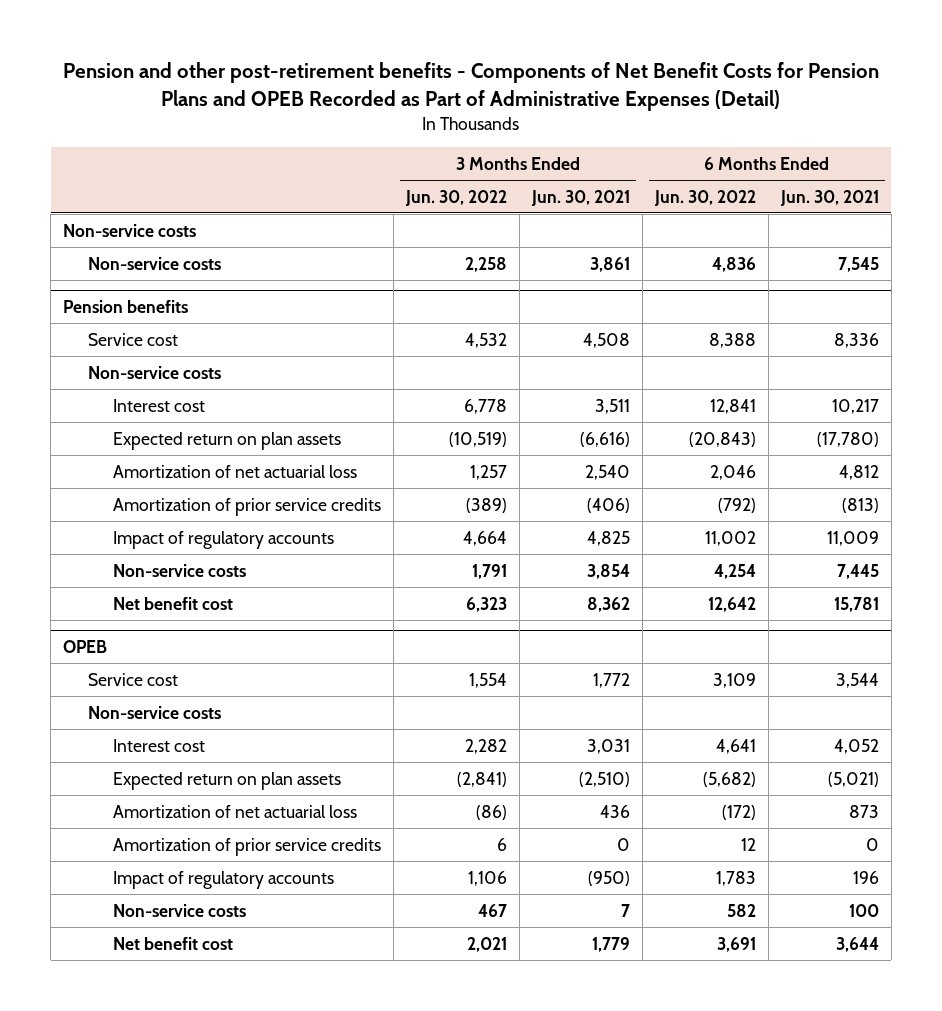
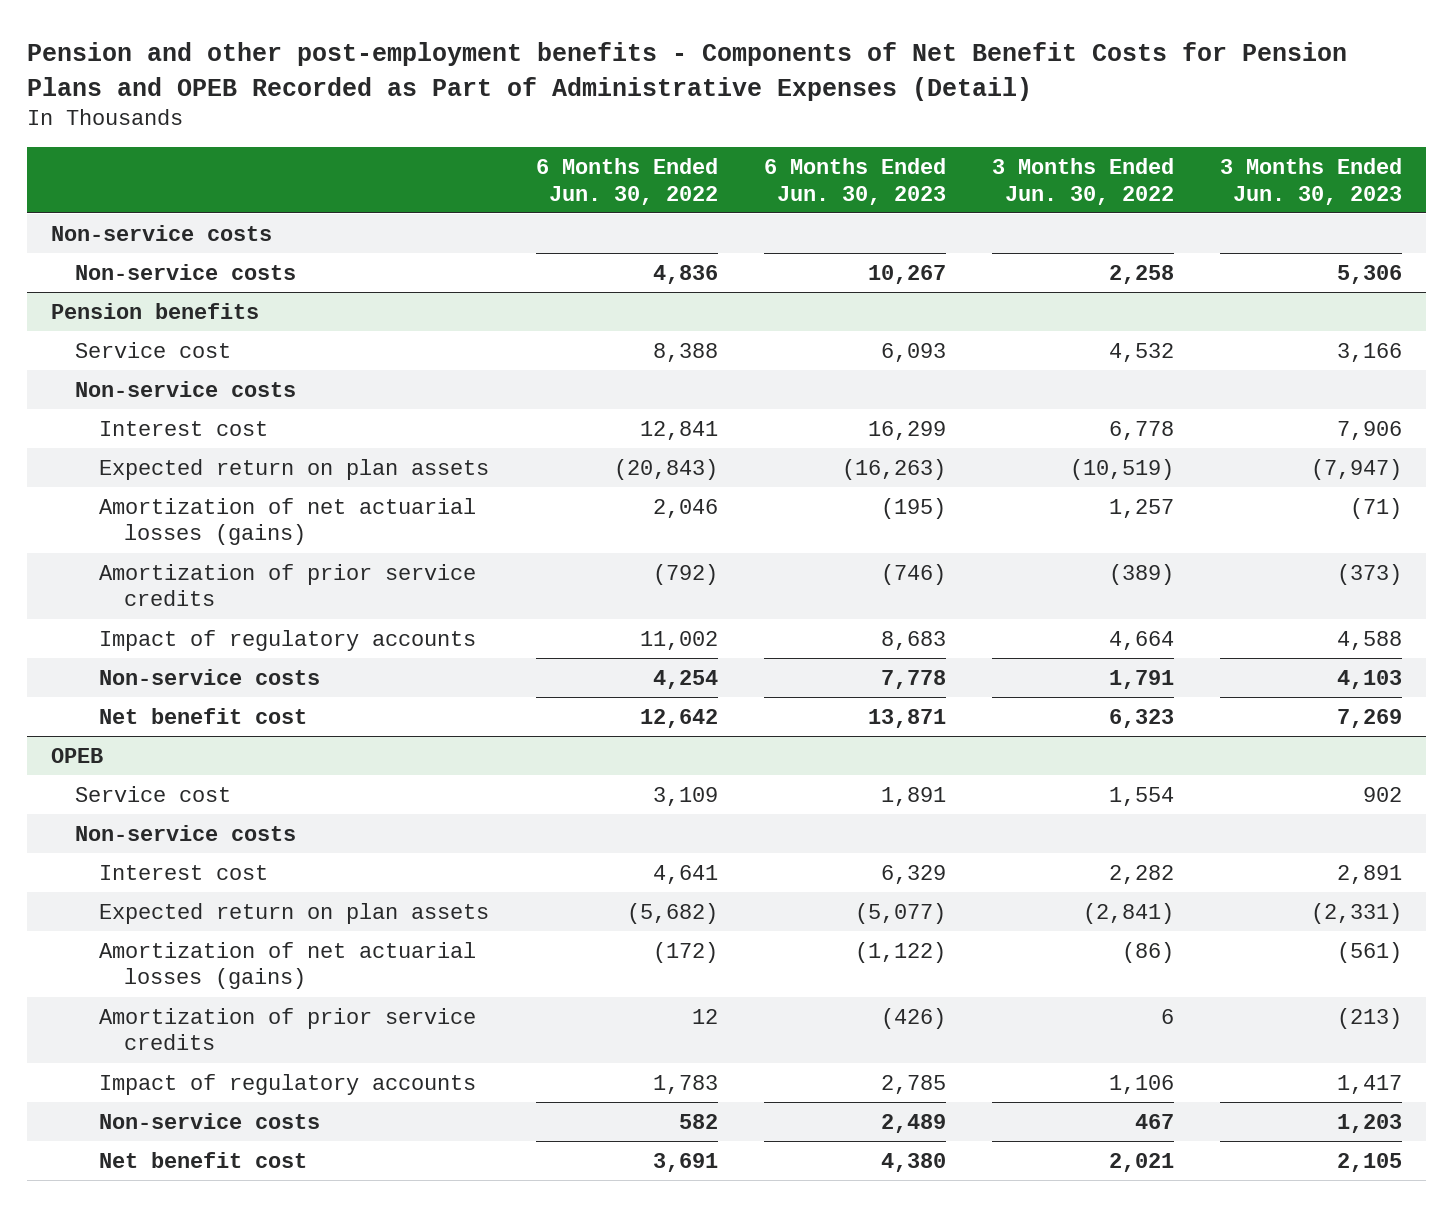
[62,62,879,111] Pension and other post-retirement benefits - Components of Net Benefit Costs for Pension Plans and OPEB Recorded as Part of Administrative Expenses (Detail) -> [27,42,1348,101] Pension and other post-employment benefits - Components of Net Benefit Costs for Pension Plans and OPEB Recorded as Part of Administrative Expenses (Detail)
[531,189,631,206] Jun. 30, 2021 -> none
[779,189,879,206] Jun. 30, 2021 -> none
none -> [763,157,946,205] 6 Months Ended Jun. 30, 2023
none -> [1220,157,1403,205] 3 Months Ended Jun. 30, 2023
[113,464,358,478] Amortization of net actuarial loss -> [99,497,477,546] Amortization of net actuarial losses (gains)
[113,804,358,818] Amortization of net actuarial loss -> [99,941,477,990] Amortization of net actuarial losses (gains)

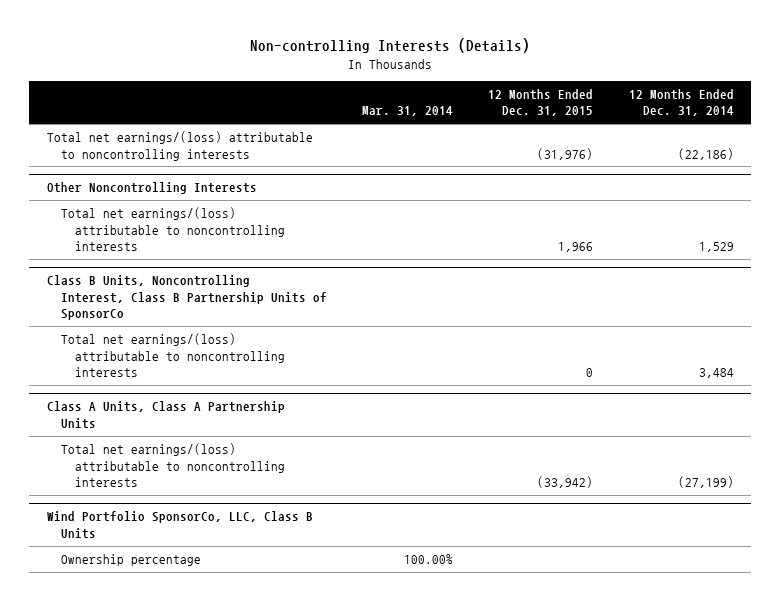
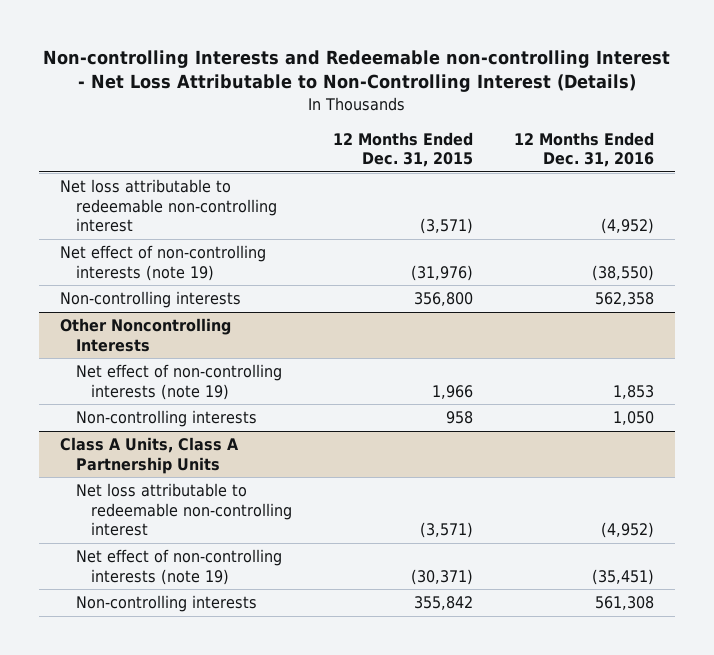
[250,37,531,53] Non-controlling Interests (Details) -> [43,49,671,93] Non-controlling Interests and Redeemable non-controlling Interest - Net Loss Attributable to Non-Controlling Interest (Details)
[362,106,454,117] Mar. 31, 2014 -> none
[628,89,734,117] 12 Months Ended Dec. 31, 2014 -> none
none -> [514,131,655,168] 12 Months Ended Dec. 31, 2016
none -> [59,179,277,232] Net loss attributable to redeemable non-controlling interest
[47,131,314,161] Total net earnings/(loss) attributable to noncontrolling interests -> [59,245,266,281] Net effect of non-controlling interests (note 19)
none -> [59,291,241,309] Non-controlling interests
[47,275,327,321] Class B Units, Noncontrolling Interest, Class B Partnership Units of SponsorCo -> none
[60,333,285,377] Total net earnings/(loss) attributable to noncontrolling interests -> none
[60,207,285,251] Total net earnings/(loss) attributable to noncontrolling interests -> [75,364,282,400] Net effect of non-controlling interests (note 19)
none -> [75,410,257,428] Non-controlling interests
[60,443,285,487] Total net earnings/(loss) attributable to noncontrolling interests -> none
[47,511,314,539] Wind Portfolio SponsorCo, LLC, Class B Units -> none
[60,554,201,567] Ownership percentage -> none
none -> [75,483,293,536] Net loss attributable to redeemable non-controlling interest
none -> [75,549,282,585] Net effect of non-controlling interests (note 19)
none -> [75,595,257,613] Non-controlling interests

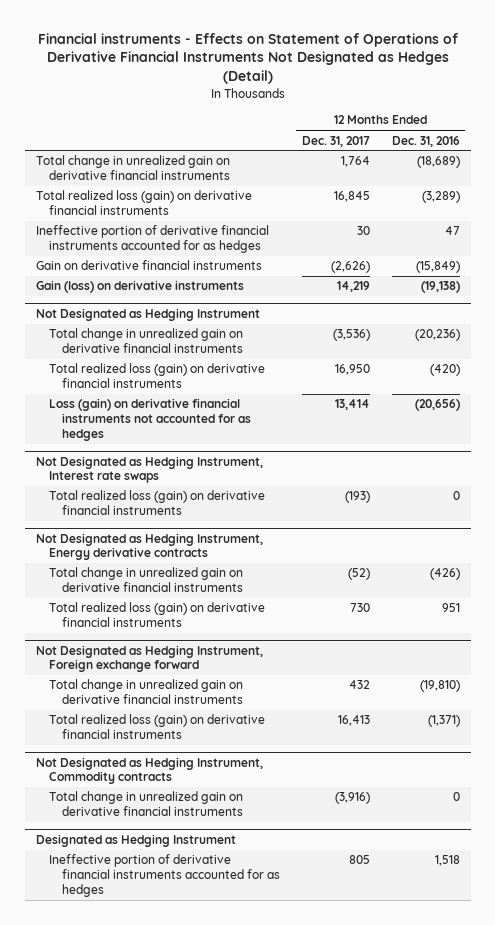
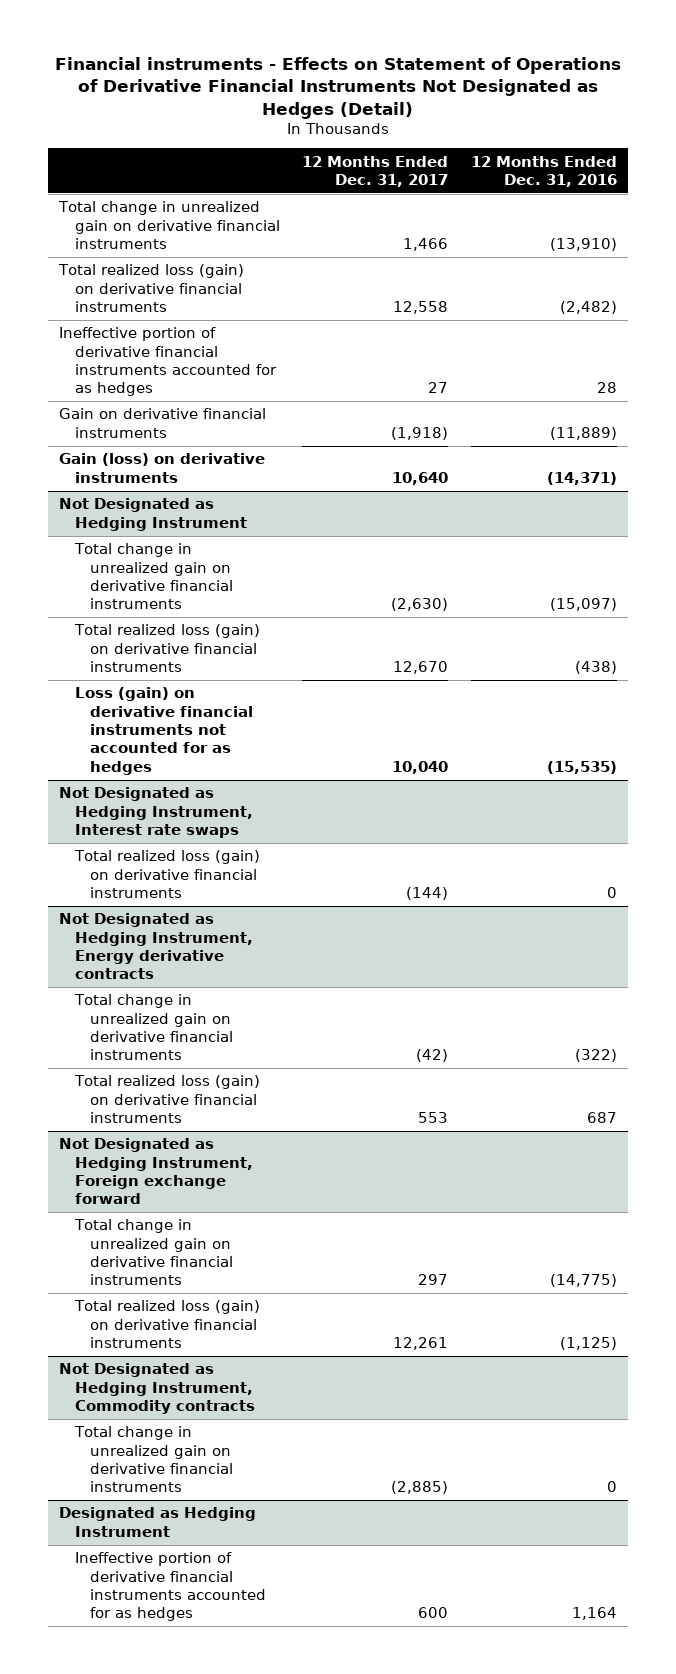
[340,156,370,168] 1,764 -> [403,238,449,252] 1,466
[416,156,460,169] (18,689) -> [550,238,618,252] (13,910)
[333,191,370,203] 16,845 -> [393,301,449,315] 12,558
[421,191,460,204] (3,289) -> [560,301,618,315] (2,482)
[356,226,370,236] 30 -> [428,382,449,394] 27
[444,226,460,236] 47 -> [597,382,618,394] 28
[330,261,370,274] (2,626) -> [391,426,449,440] (1,918)
[415,261,460,274] (15,849) -> [550,426,618,440] (11,889)
[336,281,370,293] 14,219 -> [392,471,449,485] 10,640
[420,281,460,294] (19,138) -> [547,471,618,485] (14,371)
[332,329,370,342] (3,536) -> [391,598,449,612] (2,630)
[414,329,460,342] (20,236) -> [550,598,618,612] (15,097)
[334,364,370,376] 16,950 -> [393,661,449,675] 12,670
[429,364,460,377] (420) -> [575,661,618,675] (438)
[334,399,370,411] 13,414 -> [392,760,449,774] 10,040
[414,399,460,412] (20,656) -> [547,760,618,774] (15,535)
[344,491,370,504] (193) -> [406,887,449,901] (144)
[347,568,370,581] (52) -> [416,1049,449,1063] (42)
[429,568,460,581] (426) -> [575,1049,618,1063] (322)
[349,603,370,613] 730 -> [418,1112,449,1124] 553
[441,603,460,613] 951 -> [587,1112,618,1124] 687
[348,680,370,690] 432 -> [418,1274,449,1286] 297
[419,680,460,693] (19,810) -> [550,1274,618,1288] (14,775)
[337,715,370,727] 16,413 -> [393,1337,449,1351] 12,261
[427,715,460,728] (1,371) -> [560,1337,618,1351] (1,125)
[334,792,370,805] (3,916) -> [391,1481,449,1495] (2,885)
[348,855,370,865] 805 -> [418,1607,449,1619] 600
[434,855,460,867] 1,518 -> [572,1607,618,1621] 1,164

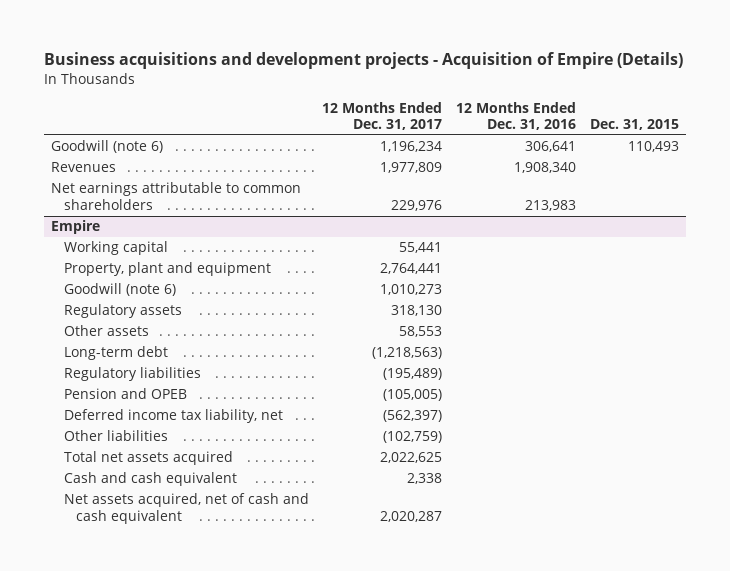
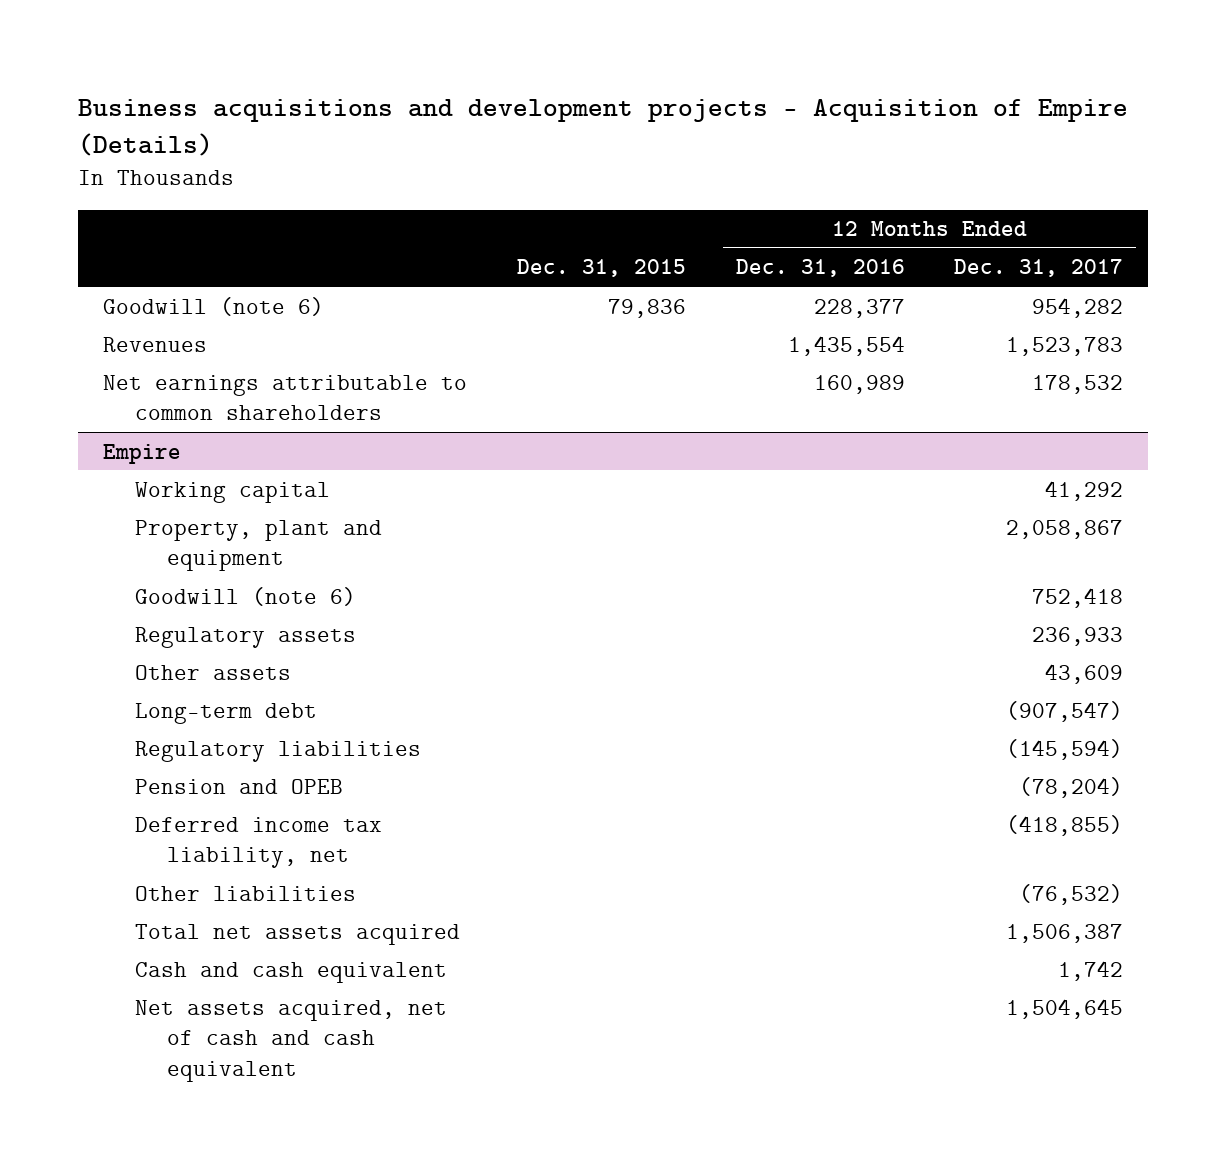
[380,141,443,153] 1,196,234 -> [1032,297,1124,318] 954,282
[525,141,577,153] 306,641 -> [813,298,905,318] 228,377
[628,141,680,153] 110,493 -> [607,298,686,318] 79,836
[380,162,443,174] 1,977,809 -> [1006,336,1124,356] 1,523,783
[514,162,577,174] 1,908,340 -> [787,335,905,356] 1,435,554
[391,199,443,211] 229,976 -> [1032,374,1124,394] 178,532
[525,199,577,211] 213,983 -> [813,374,905,394] 160,989
[399,242,443,254] 55,441 -> [1045,480,1124,501] 41,292
[380,263,443,275] 2,764,441 -> [1006,519,1124,539] 2,058,867
[380,284,443,296] 1,010,273 -> [1032,587,1124,608] 752,418
[391,305,443,317] 318,130 -> [1032,626,1124,646] 236,933
[399,326,443,338] 58,553 -> [1045,663,1124,684] 43,609
[372,347,443,360] (1,218,563) -> [1006,700,1124,722] (907,547)
[383,368,443,381] (195,489) -> [1006,738,1124,760] (145,594)
[383,389,443,402] (105,005) -> [1019,776,1124,798] (78,204)
[383,410,443,423] (562,397) -> [1006,814,1124,836] (418,855)
[383,431,443,444] (102,759) -> [1019,883,1124,905] (76,532)
[380,452,443,464] 2,022,625 -> [1006,923,1124,943] 1,506,387
[407,473,443,485] 2,338 -> [1058,960,1124,981] 1,742
[380,510,443,522] 2,020,287 -> [1006,998,1124,1019] 1,504,645

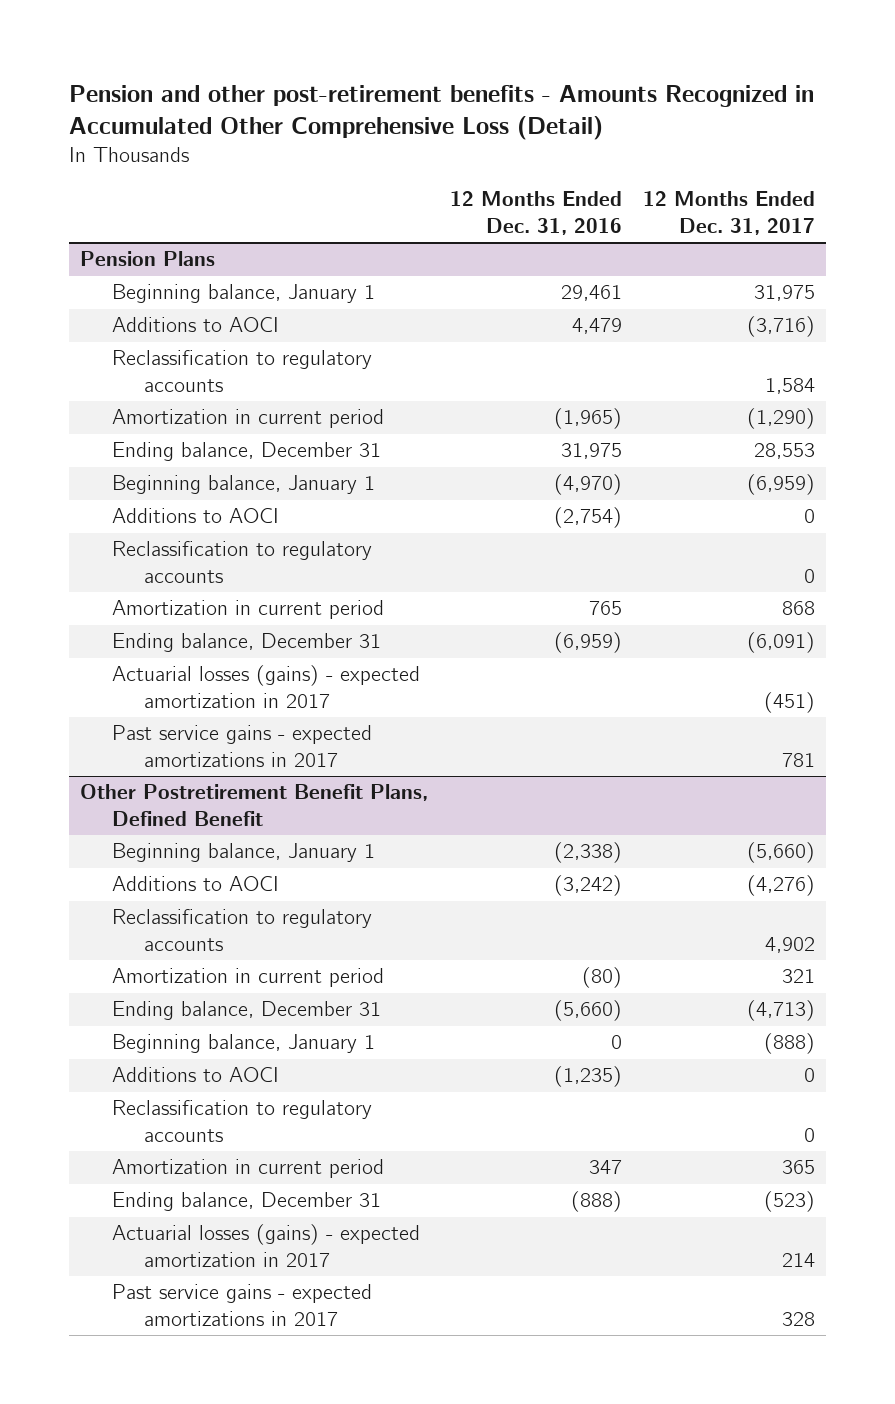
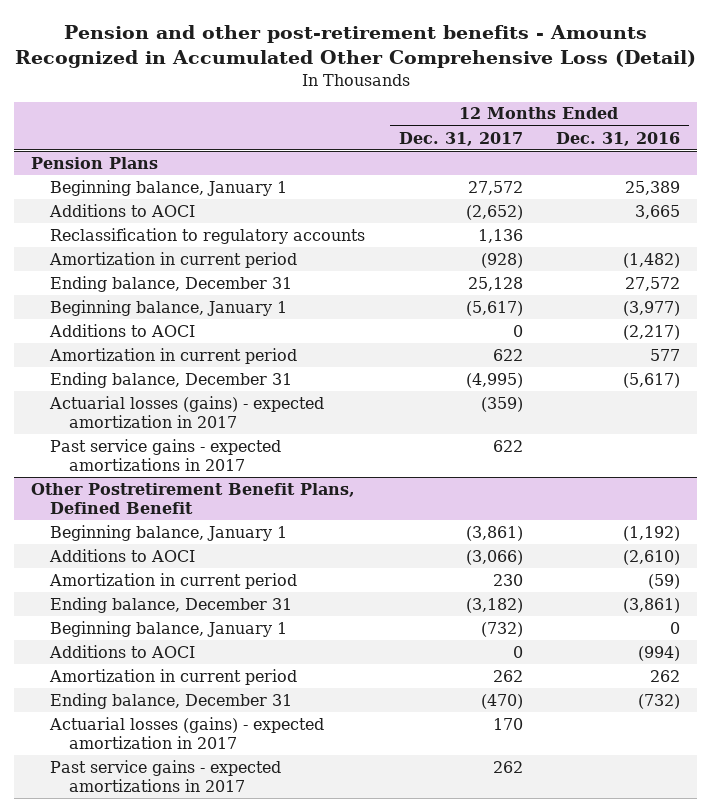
[112,541,373,584] Reclassification to regulatory accounts -> none
[560,285,622,302] 29,461 -> [625,180,681,195] 25,389
[753,285,815,302] 31,975 -> [467,180,523,195] 27,572
[571,318,622,335] 4,479 -> [635,204,681,219] 3,665
[746,316,815,338] (3,716) -> [465,204,523,220] (2,652)
[764,378,815,395] 1,584 -> [477,228,523,243] 1,136
[553,408,622,430] (1,965) -> [623,252,681,268] (1,482)
[746,408,815,430] (1,290) -> [480,252,523,268] (928)
[560,443,622,460] 31,975 -> [625,276,681,291] 27,572
[753,443,815,460] 28,553 -> [467,276,523,291] 25,128
[553,474,622,496] (4,970) -> [623,300,681,316] (3,977)
[746,474,815,496] (6,959) -> [465,300,523,316] (5,617)
[553,507,622,529] (2,754) -> [623,324,681,340] (2,217)
[588,601,622,616] 765 -> [650,348,681,361] 577
[781,601,815,616] 868 -> [492,348,523,361] 622
[553,632,622,654] (6,959) -> [623,372,681,388] (5,617)
[746,632,815,654] (6,091) -> [465,372,523,388] (4,995)
[763,692,815,714] (451) -> [480,396,523,412] (359)
[781,753,815,768] 781 -> [492,439,523,452] 622
[112,909,373,952] Reclassification to regulatory accounts -> none
[112,1100,373,1143] Reclassification to regulatory accounts -> none
[553,842,622,864] (2,338) -> [623,525,681,541] (1,192)
[746,842,815,864] (5,660) -> [465,525,523,541] (3,861)
[553,875,622,897] (3,242) -> [623,549,681,565] (2,610)
[746,875,815,897] (4,276) -> [465,549,523,565] (3,066)
[581,967,622,989] (80) -> [648,573,681,589] (59)
[781,969,815,984] 321 -> [492,573,523,586] 230
[553,1000,622,1022] (5,660) -> [623,597,681,613] (3,861)
[746,1000,815,1022] (4,713) -> [465,597,523,613] (3,182)
[763,1033,815,1055] (888) -> [480,621,523,637] (732)
[553,1066,622,1088] (1,235) -> [638,645,681,661] (994)
[588,1160,622,1175] 347 -> [650,669,681,682] 262
[781,1160,815,1175] 365 -> [492,669,523,682] 262
[570,1191,622,1213] (888) -> [638,693,681,709] (732)
[763,1191,815,1213] (523) -> [480,693,523,709] (470)
[781,1253,815,1268] 214 -> [492,717,523,730] 170
[781,1312,815,1327] 328 -> [492,760,523,773] 262

